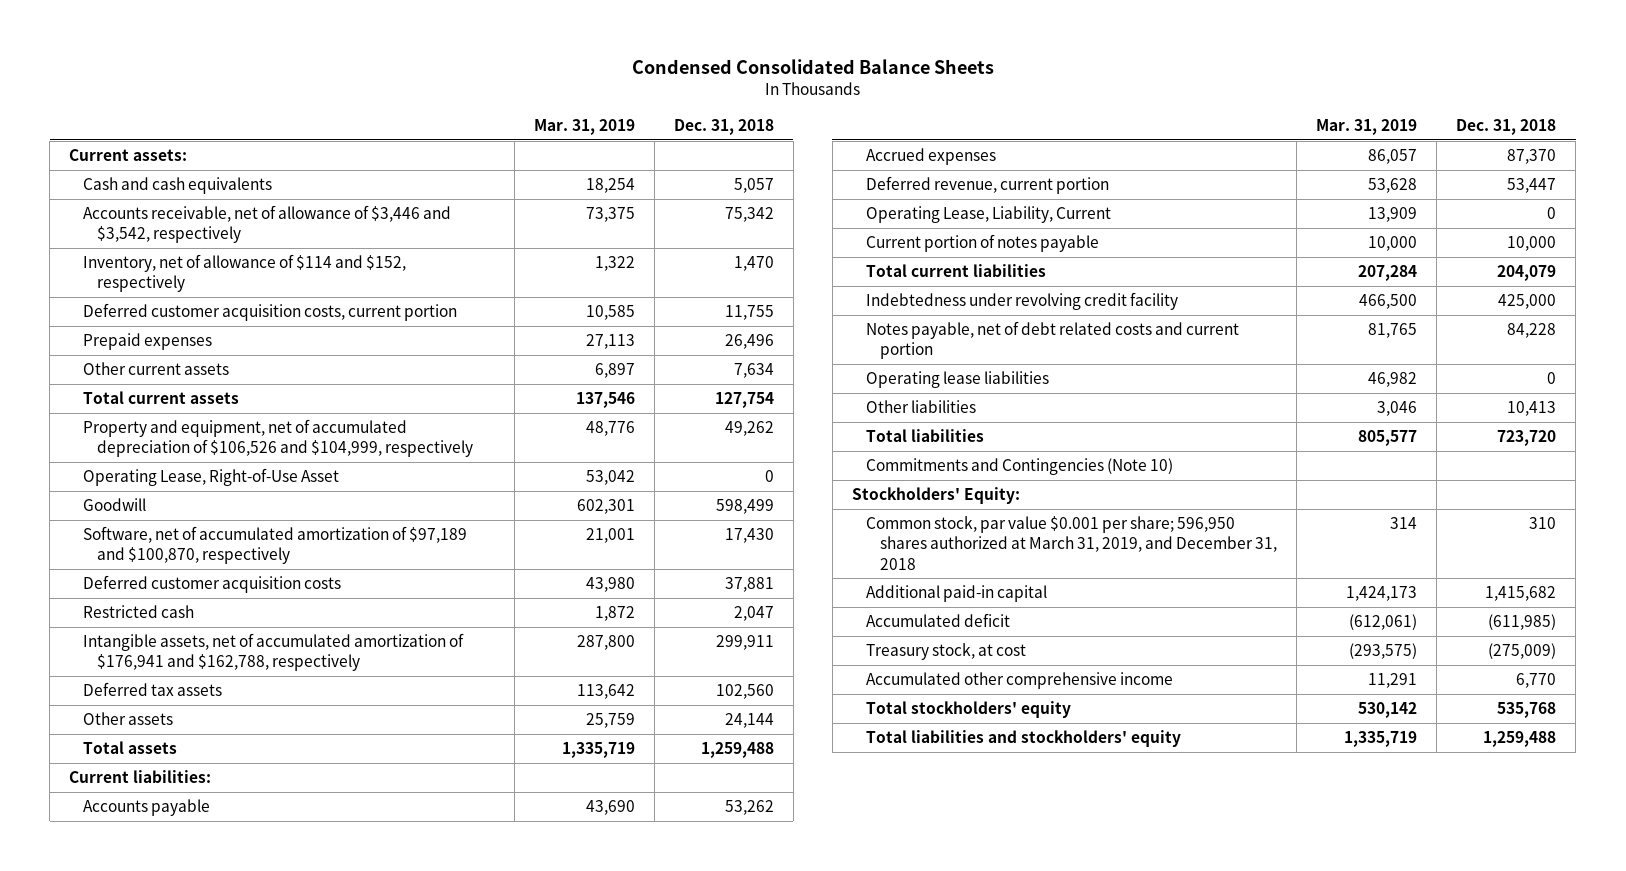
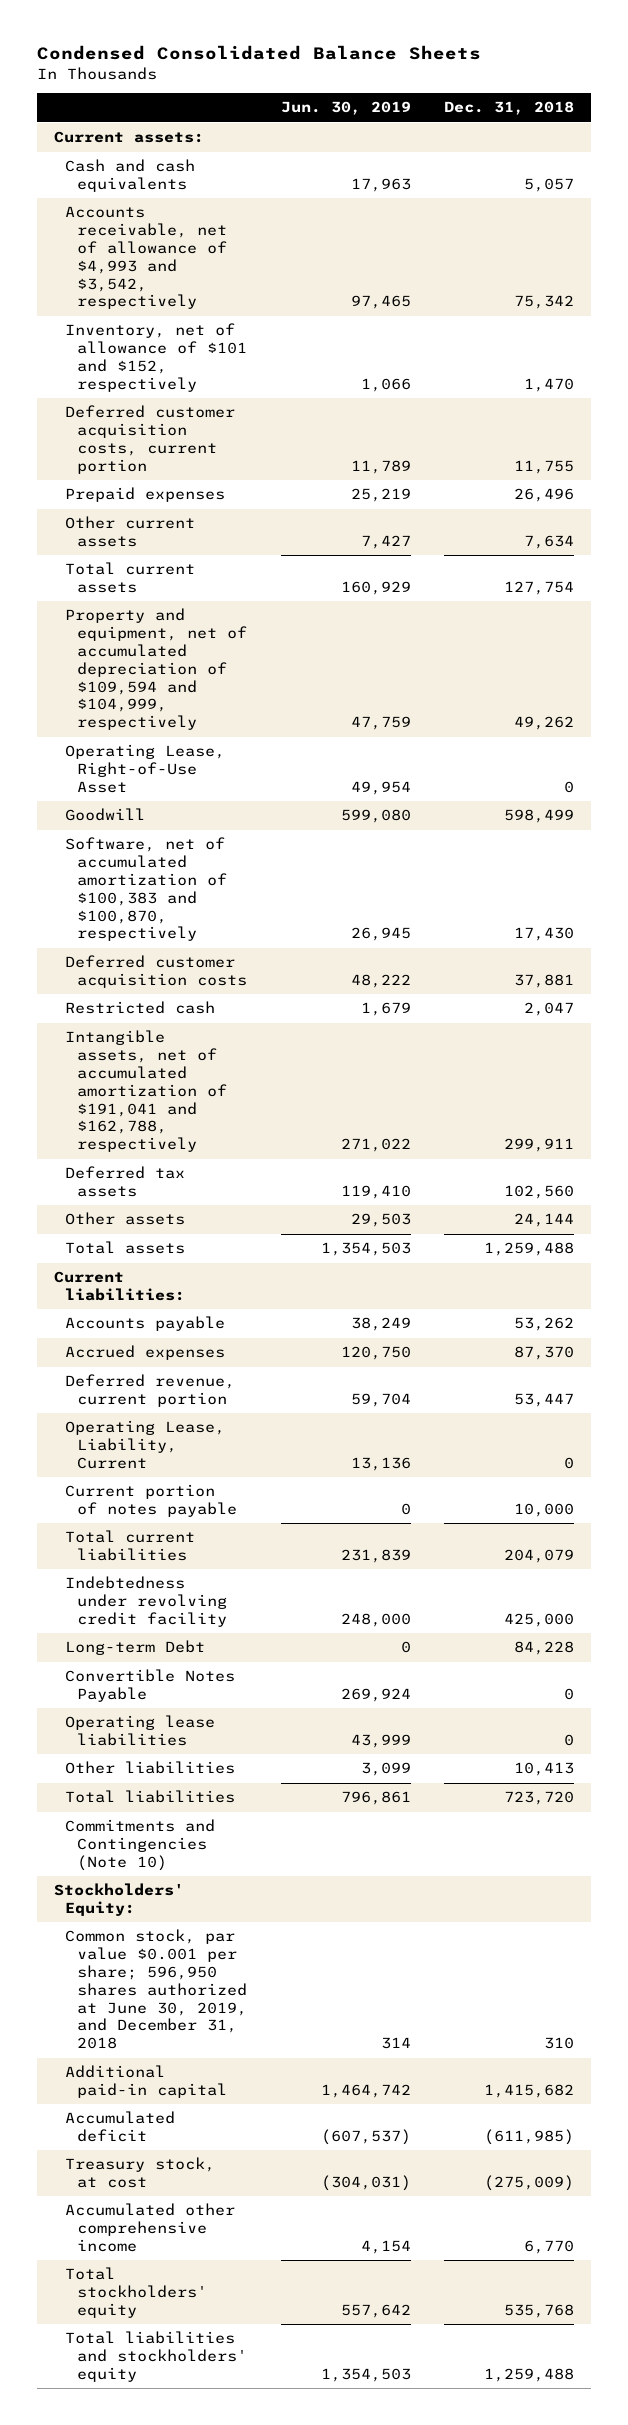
[533,119,635,136] Mar. 31, 2019 -> none
none -> [280,101,411,116] Jun. 30, 2019
[83,205,452,244] Accounts receivable, net of allowance of $3,446 and $3,542, respectively -> [65,206,228,310] Accounts receivable, net of allowance of $4,993 and $3,542, respectively
[83,254,407,293] Inventory, net of allowance of $114 and $152, respectively -> [65,323,248,392] Inventory, net of allowance of $101 and $152, respectively
[83,419,474,458] Property and equipment, net of accumulated depreciation of $106,526 and $104,999, respectively -> [65,608,248,731] Property and equipment, net of accumulated depreciation of $109,594 and $104,999, respectively
[83,526,468,565] Software, net of accumulated amortization of $97,189 and $100,870, respectively -> [65,837,228,942] Software, net of accumulated amortization of $100,383 and $100,870, respectively
[83,633,465,672] Intangible assets, net of accumulated amortization of $176,941 and $162,788, respectively -> [65,1030,228,1153] Intangible assets, net of accumulated amortization of $191,041 and $162,788, respectively
[865,321,1239,360] Notes payable, net of debt related costs and current portion -> [65,1640,206,1656] Long-term Debt
none -> [65,1669,236,1703] Convertible Notes Payable
[865,516,1277,570] Common stock, par value $0.001 per share; 596,950 shares authorized at March 31, 2019, and December 31, 2018 -> [65,1929,248,2050] Common stock, par value $0.001 per share; 596,950 shares authorized at June 30, 2019, and December 31, 2018

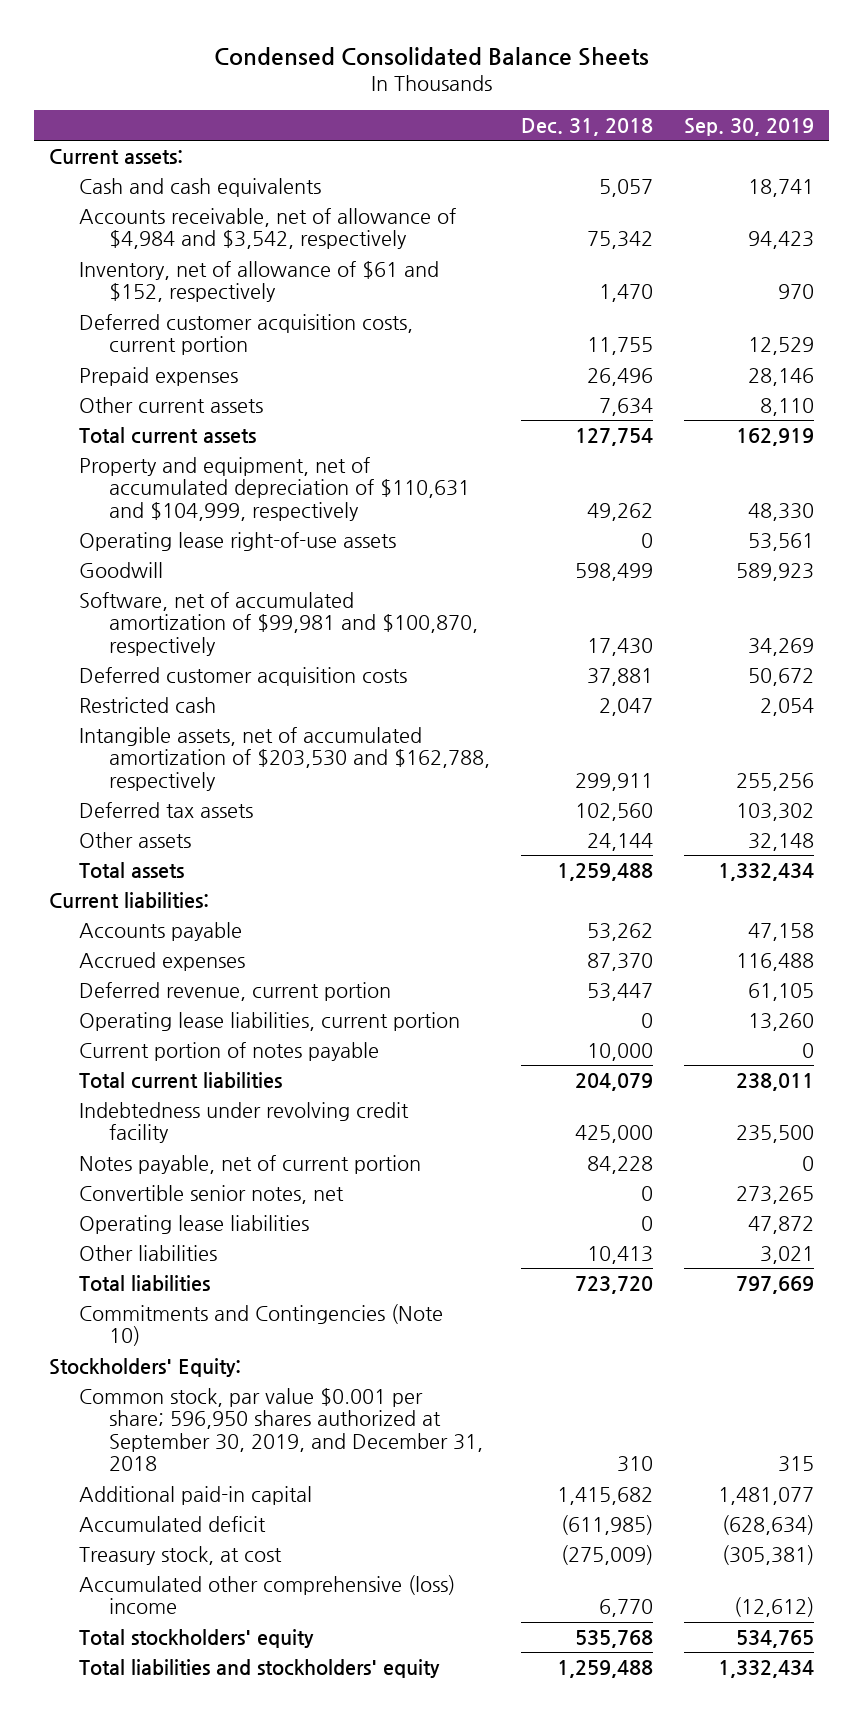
[280,101,411,116] Jun. 30, 2019 -> none
none -> [683,117,814,136] Sep. 30, 2019
[65,206,228,310] Accounts receivable, net of allowance of $4,993 and $3,542, respectively -> [79,208,457,250] Accounts receivable, net of allowance of $4,984 and $3,542, respectively
[65,323,248,392] Inventory, net of allowance of $101 and $152, respectively -> [79,261,440,303] Inventory, net of allowance of $61 and $152, respectively
[65,608,248,731] Property and equipment, net of accumulated depreciation of $109,594 and $104,999, respectively -> [79,457,471,521] Property and equipment, net of accumulated depreciation of $110,631 and $104,999, respectively
[65,744,226,794] Operating Lease, Right-of-Use Asset -> [79,532,397,552] Operating lease right-of-use assets
[65,837,228,942] Software, net of accumulated amortization of $100,383 and $100,870, respectively -> [79,592,479,656] Software, net of accumulated amortization of $99,981 and $100,870, respectively
[65,1030,228,1153] Intangible assets, net of accumulated amortization of $191,041 and $162,788, respectively -> [79,727,491,791] Intangible assets, net of accumulated amortization of $203,530 and $162,788, respectively
[65,1420,226,1470] Operating Lease, Liability, Current -> [79,1012,461,1032] Operating lease liabilities, current portion
[65,1640,206,1656] Long-term Debt -> [79,1155,422,1175] Notes payable, net of current portion
[65,1669,236,1703] Convertible Notes Payable -> [79,1185,345,1205] Convertible senior notes, net
[65,1929,248,2050] Common stock, par value $0.001 per share; 596,950 shares authorized at June 30, 2019, and December 31, 2018 -> [79,1388,484,1472] Common stock, par value $0.001 per share; 596,950 shares authorized at September 30, 2019, and December 31, 2018
[65,2203,236,2253] Accumulated other comprehensive income -> [79,1575,456,1615] Accumulated other comprehensive (loss) income

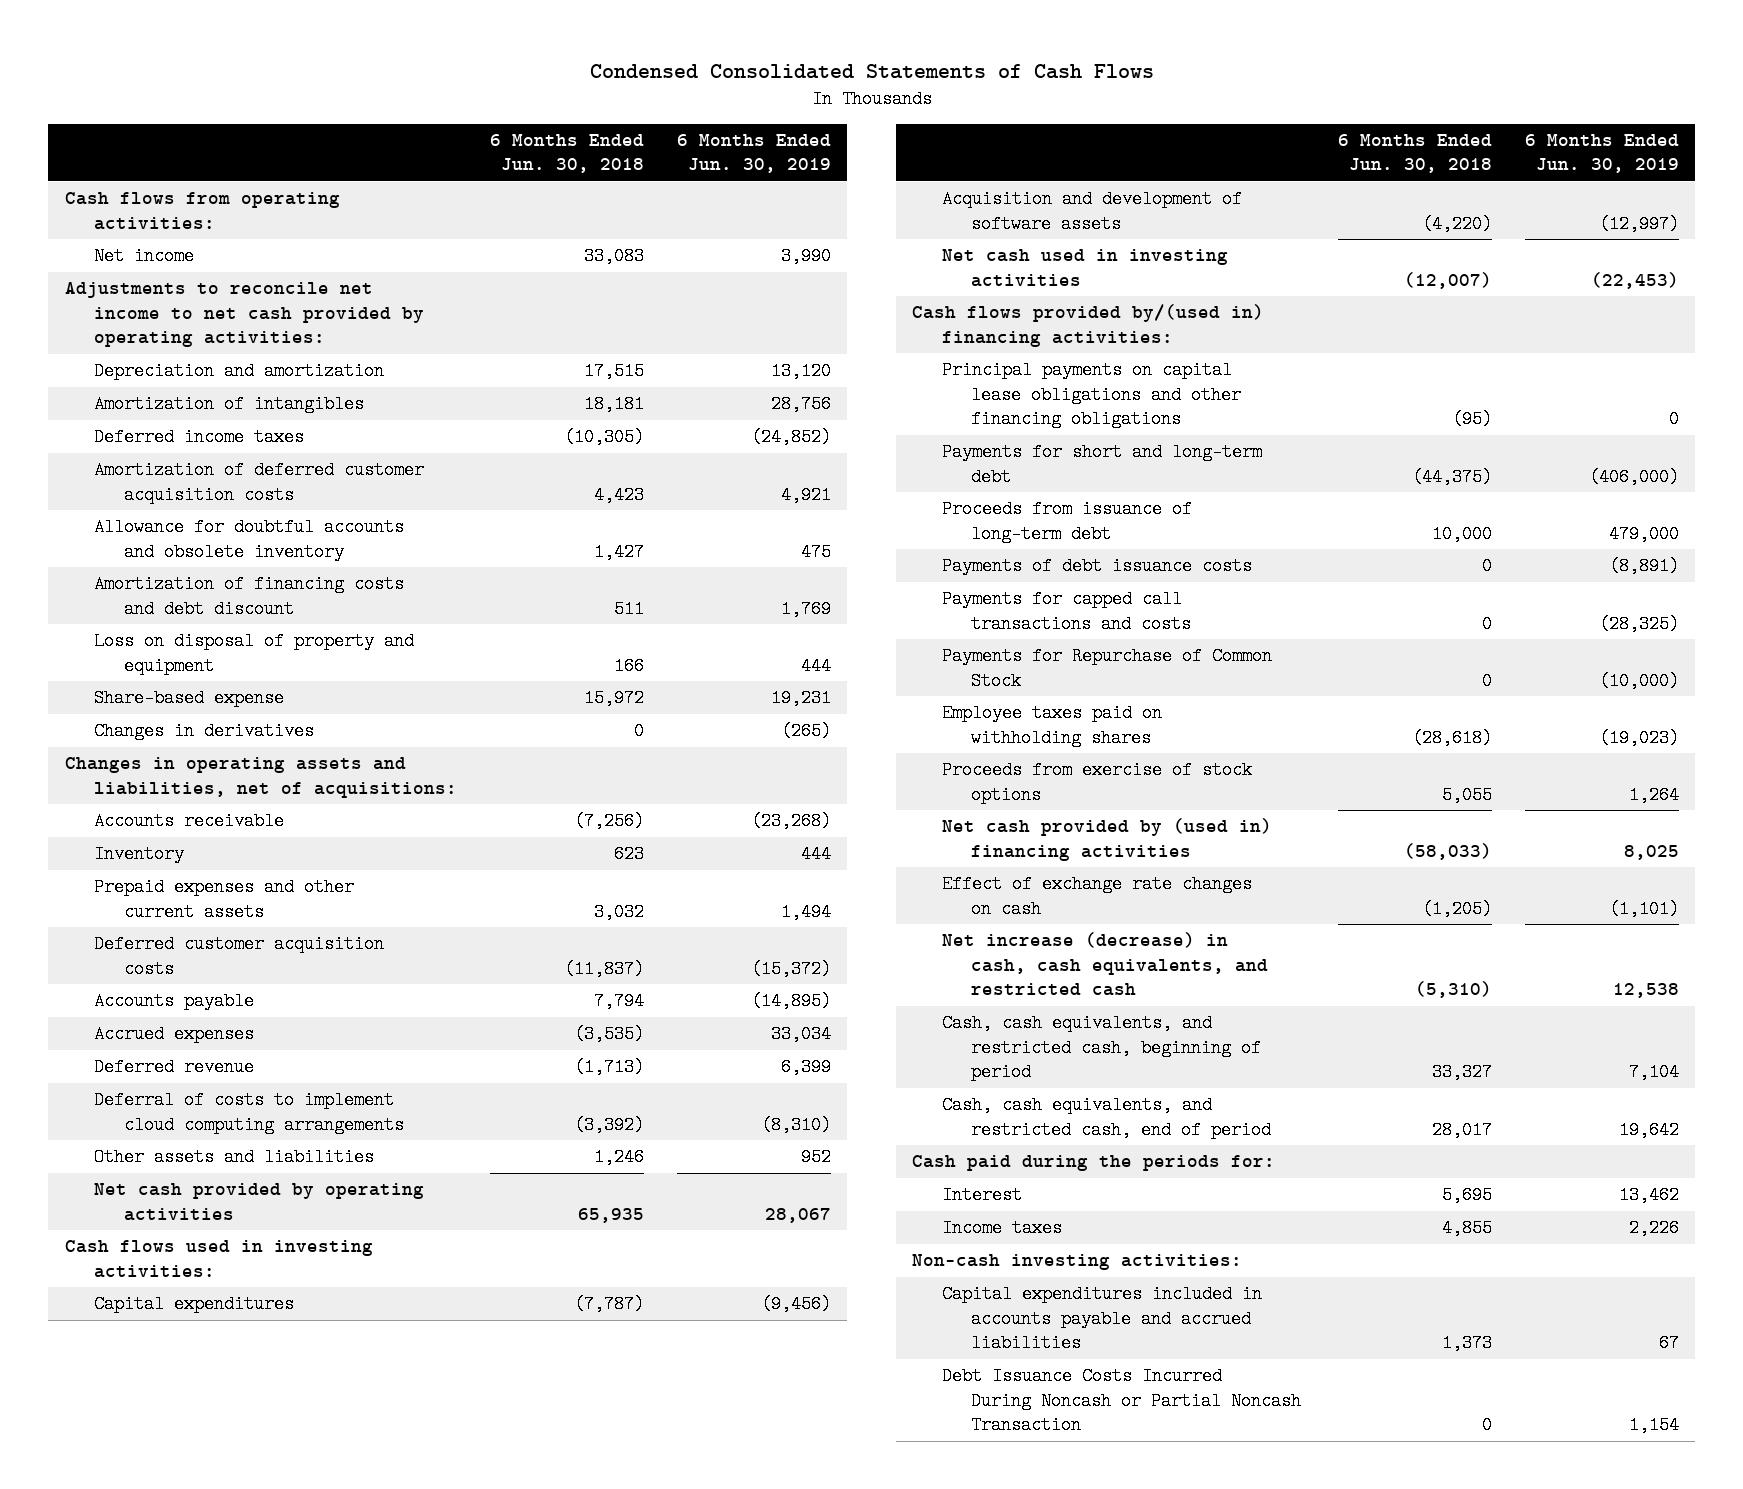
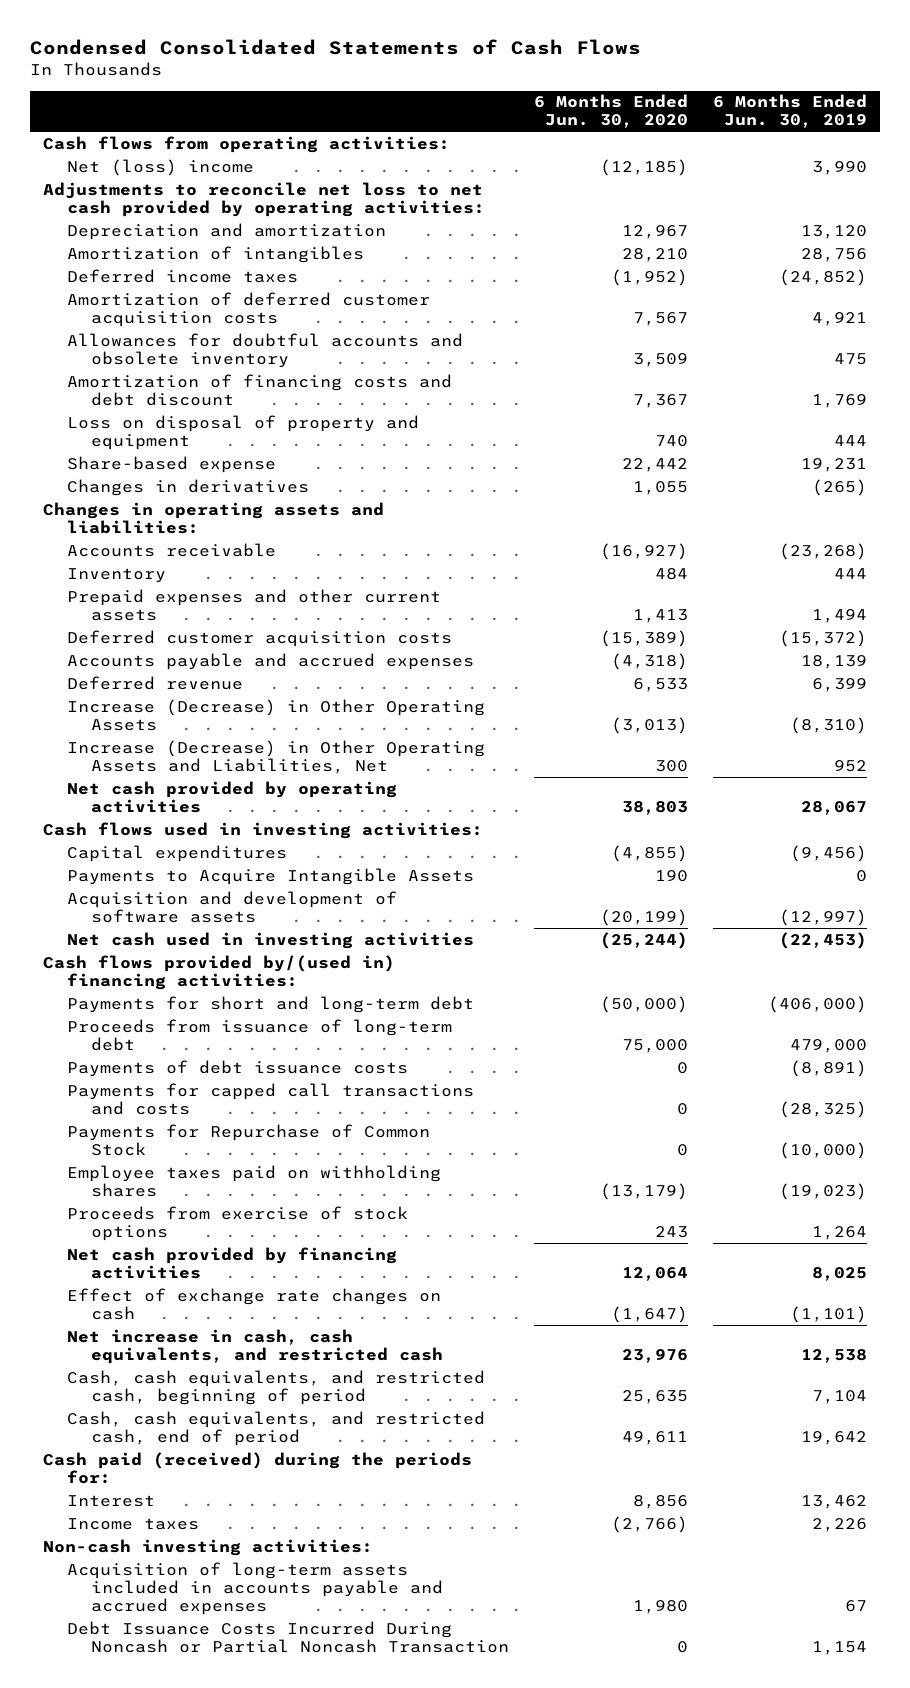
[490,133,645,174] 6 Months Ended Jun. 30, 2018 -> none
none -> [534,94,689,129] 6 Months Ended Jun. 30, 2020
[94,247,195,266] Net income -> [67,158,255,176] Net (loss) income
[64,282,425,348] Adjustments to reconcile net income to net cash provided by operating activities: -> [42,181,486,217] Adjustments to reconcile net loss to net cash provided by operating activities:
[94,518,405,561] Allowance for doubtful accounts and obsolete inventory -> [67,332,464,368] Allowances for doubtful accounts and obsolete inventory
[64,757,458,798] Changes in operating assets and liabilities, net of acquisitions: -> [42,501,384,534] Changes in operating assets and liabilities:
[94,1025,255,1044] Accrued expenses -> none
[94,992,255,1011] Accounts payable -> [67,652,475,670] Accounts payable and accrued expenses
[751,992,832,1011] (14,895) -> [801,654,868,669] 18,139
[94,1091,404,1134] Deferral of costs to implement cloud computing arrangements -> [67,698,486,731] Increase (Decrease) in Other Operating Assets
[94,1148,375,1167] Other assets and liabilities -> [67,739,486,774] Increase (Decrease) in Other Operating Assets and Liabilities, Net
none -> [67,867,475,885] Payments to Acquire Intangible Assets
[941,361,1242,429] Principal payments on capital lease obligations and other financing obligations -> none
[941,818,1272,861] Net cash provided by (used in) financing activities -> [67,1246,398,1279] Net cash provided by financing activities
[941,932,1269,997] Net increase (decrease) in cash, cash equivalents, and restricted cash -> [67,1328,444,1364] Net increase in cash, cash equivalents, and restricted cash
[912,1155,1276,1172] Cash paid during the periods for: -> [42,1451,472,1484] Cash paid (received) during the periods for:
[941,1285,1262,1353] Capital expenditures included in accounts payable and accrued liabilities -> [67,1561,444,1616] Acquisition of long-term assets included in accounts payable and accrued expenses

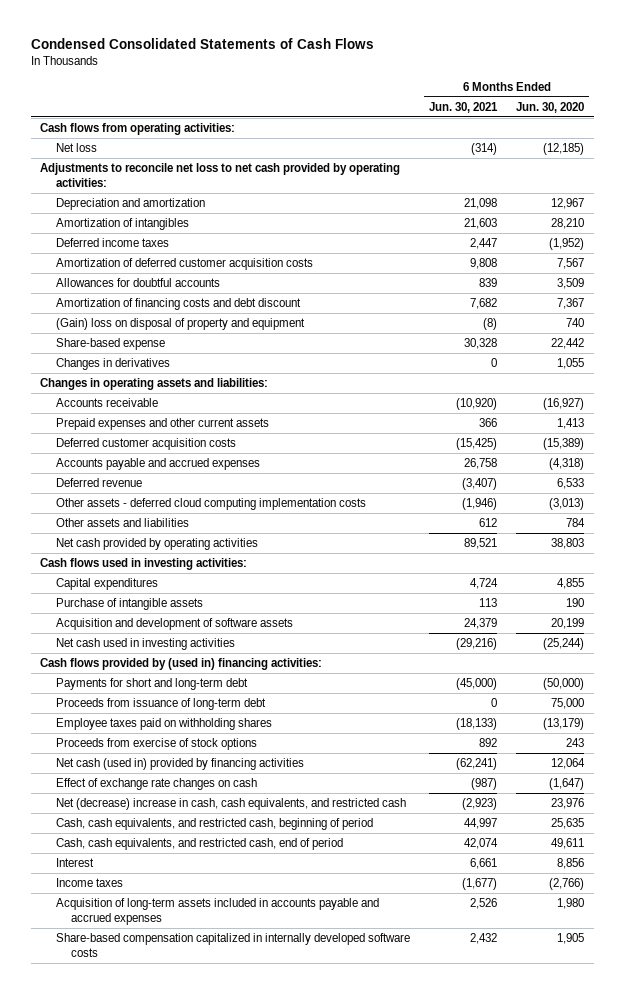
[713,94,868,129] 6 Months Ended Jun. 30, 2019 -> none
none -> [429,101,499,113] Jun. 30, 2021
[67,158,255,176] Net (loss) income -> [55,143,97,153] Net loss
[67,332,464,368] Allowances for doubtful accounts and obsolete inventory -> [55,278,220,288] Allowances for doubtful accounts
[67,414,420,450] Loss on disposal of property and equipment -> [55,318,305,331] (Gain) loss on disposal of property and equipment
[67,567,167,583] Inventory -> none
[67,698,486,731] Increase (Decrease) in Other Operating Assets -> [55,498,366,511] Other assets - deferred cloud computing implementation costs
[67,739,486,774] Increase (Decrease) in Other Operating Assets and Liabilities, Net -> [55,518,189,528] Other assets and liabilities
[655,759,689,772] 300 -> [566,518,586,528] 784
[611,844,689,862] (4,855) -> [557,578,585,590] 4,855
[67,867,475,885] Payments to Acquire Intangible Assets -> [55,598,203,611] Purchase of intangible assets
[600,908,689,926] (20,199) -> [551,618,585,630] 20,199
[42,954,395,990] Cash flows provided by/(used in) financing activities: -> [40,658,323,671] Cash flows provided by (used in) financing activities:
[67,1059,409,1077] Payments of debt issuance costs -> none
[67,1082,475,1115] Payments for capped call transactions and costs -> none
[67,1123,431,1156] Payments for Repurchase of Common Stock -> none
[67,1246,398,1279] Net cash provided by financing activities -> [55,758,304,771] Net cash (used in) provided by financing activities
[67,1328,444,1364] Net increase in cash, cash equivalents, and restricted cash -> [55,798,406,811] Net (decrease) increase in cash, cash equivalents, and restricted cash
[42,1451,472,1484] Cash paid (received) during the periods for: -> none
[42,1538,373,1556] Non-cash investing activities: -> none
[67,1620,510,1653] Debt Issuance Costs Incurred During Noncash or Partial Noncash Transaction -> none
none -> [55,933,410,958] Share-based compensation capitalized in internally developed software costs

